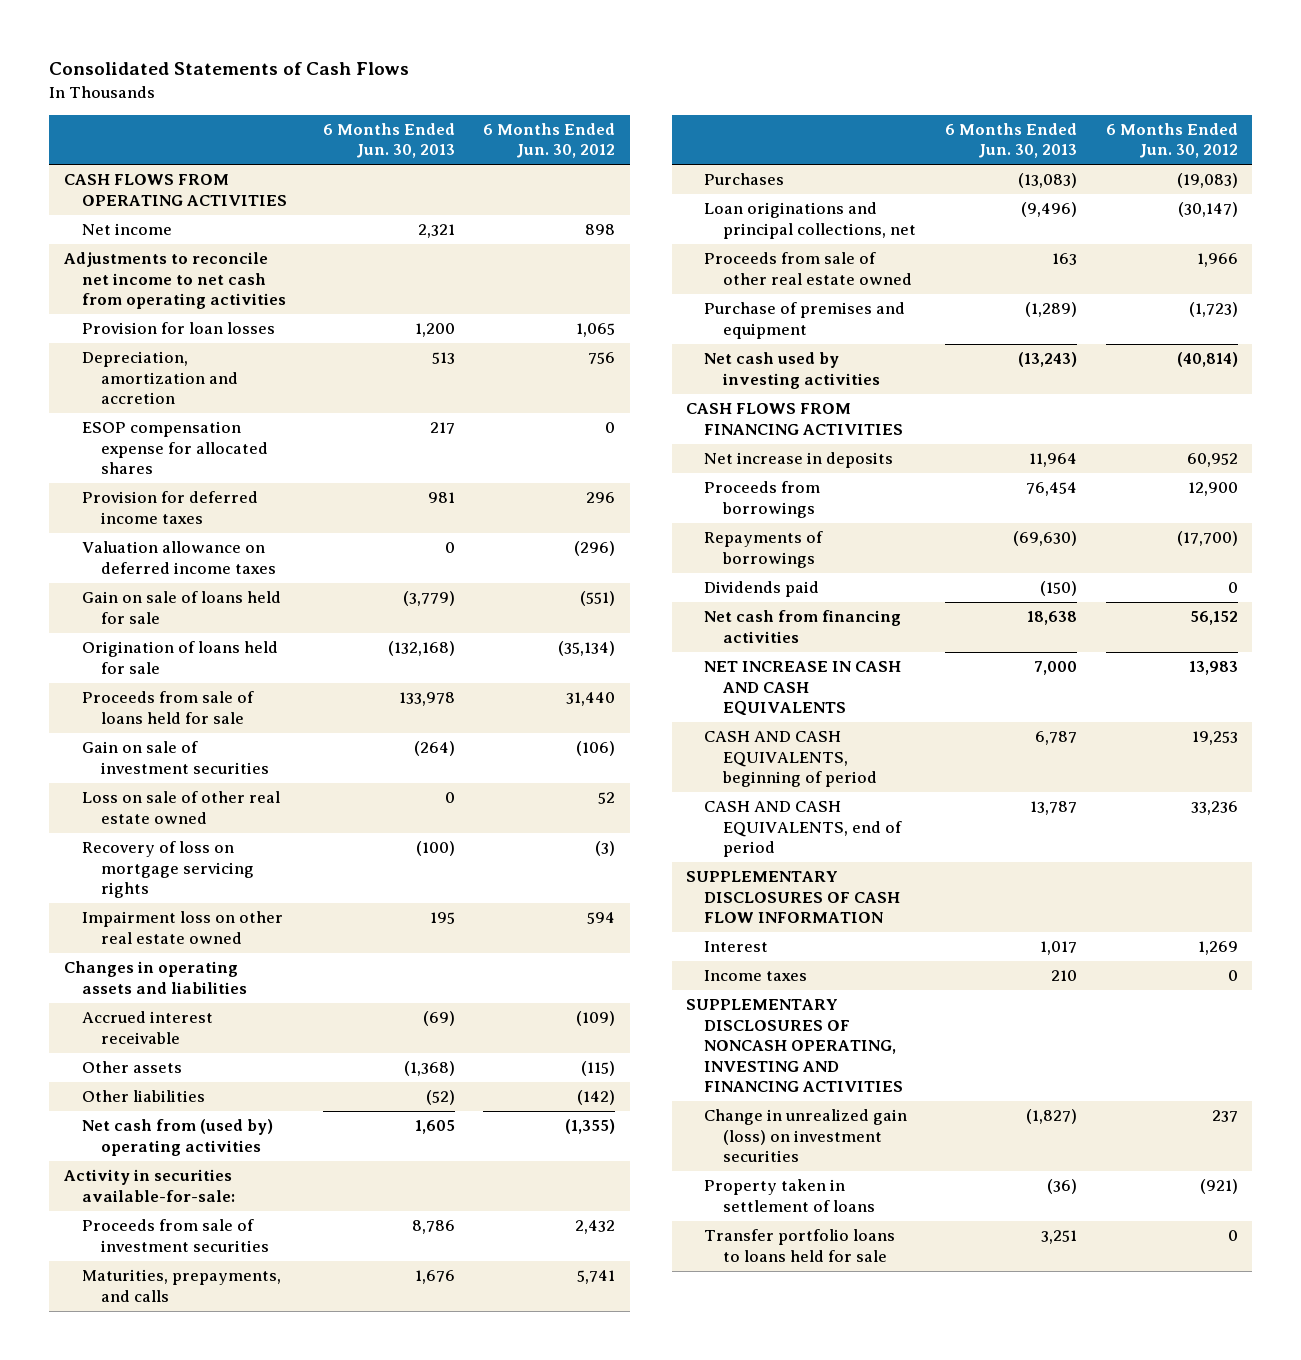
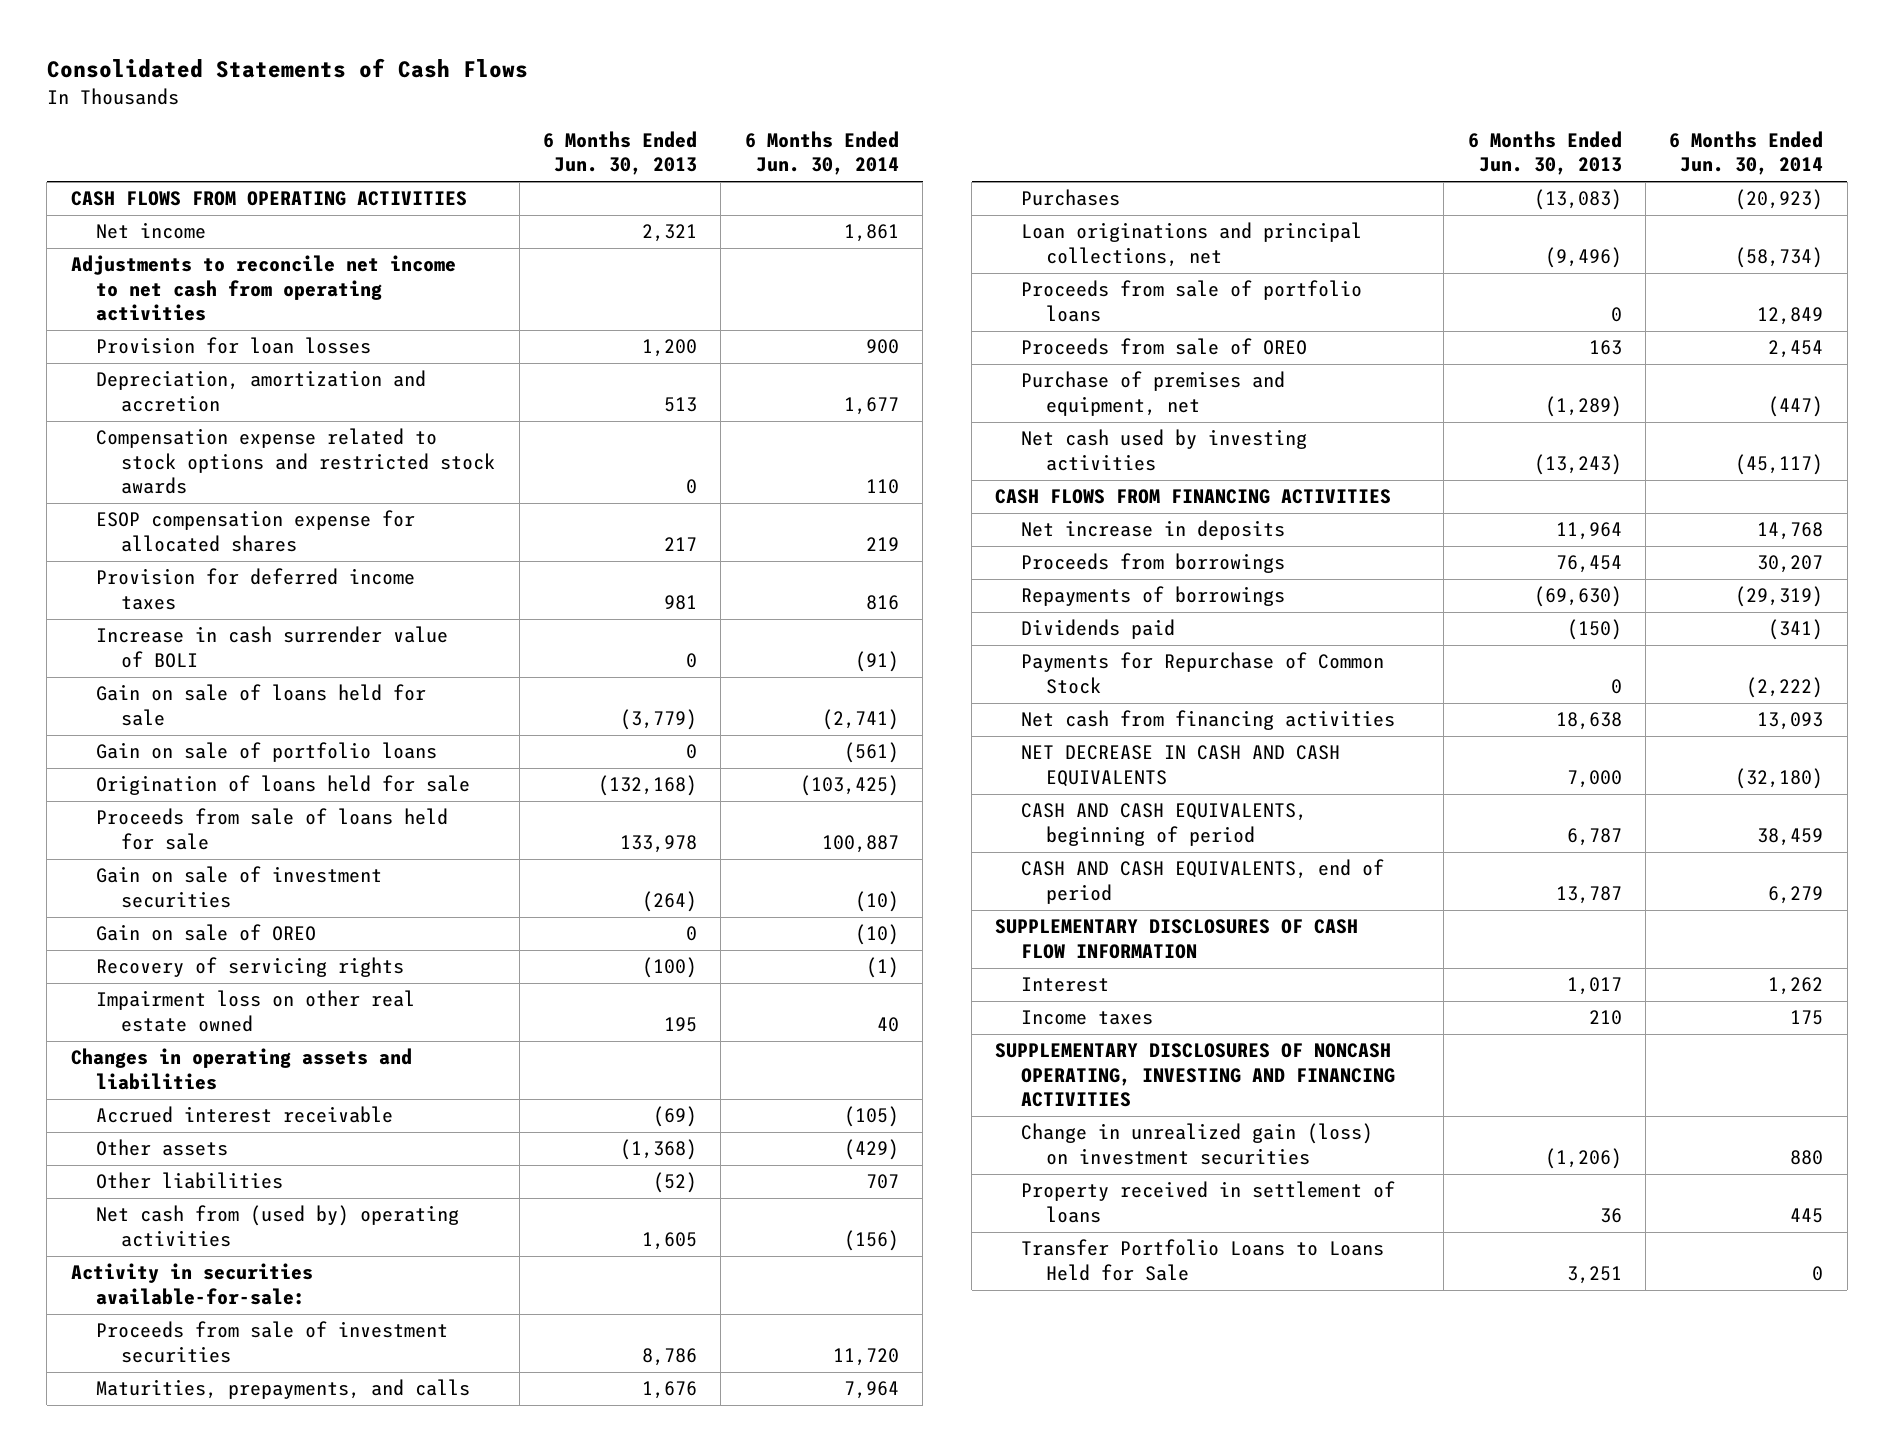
[483,122,616,159] 6 Months Ended Jun. 30, 2012 -> none
none -> [744,130,899,176] 6 Months Ended Jun. 30, 2014
none -> [96,428,496,495] Compensation expense related to stock options and restricted stock awards
[82,541,276,574] Valuation allowance on deferred income taxes -> none
none -> [96,626,449,668] Increase in cash surrender value of BOLI
none -> [96,742,438,763] Gain on sale of portfolio loans
[82,791,281,824] Loss on sale of other real estate owned -> [96,924,317,942] Gain on sale of OREO
[82,841,254,899] Recovery of loss on mortgage servicing rights -> [96,957,405,978] Recovery of servicing rights
none -> [1020,280,1362,322] Proceeds from sale of portfolio loans
[704,252,912,285] Proceeds from sale of other real estate owned -> [1020,338,1307,356] Proceeds from sale of OREO
[704,302,906,339] Purchase of premises and equipment -> [1020,371,1285,416] Purchase of premises and equipment, net
none -> [1020,652,1384,694] Payments for Repurchase of Common Stock
[704,661,902,717] NET INCREASE IN CASH AND CASH EQUIVALENTS -> [1020,745,1340,787] NET DECREASE IN CASH AND CASH EQUIVALENTS
[1025,1109,1077,1125] (1,827) -> [1544,1147,1622,1169] (1,206)
[704,1179,875,1212] Property taken in settlement of loans -> [1020,1181,1395,1223] Property received in settlement of loans
[1046,1179,1077,1195] (36) -> [1599,1207,1622,1223] 36
[704,1229,896,1262] Transfer portfolio loans to loans held for sale -> [1020,1239,1384,1281] Transfer Portfolio Loans to Loans Held for Sale

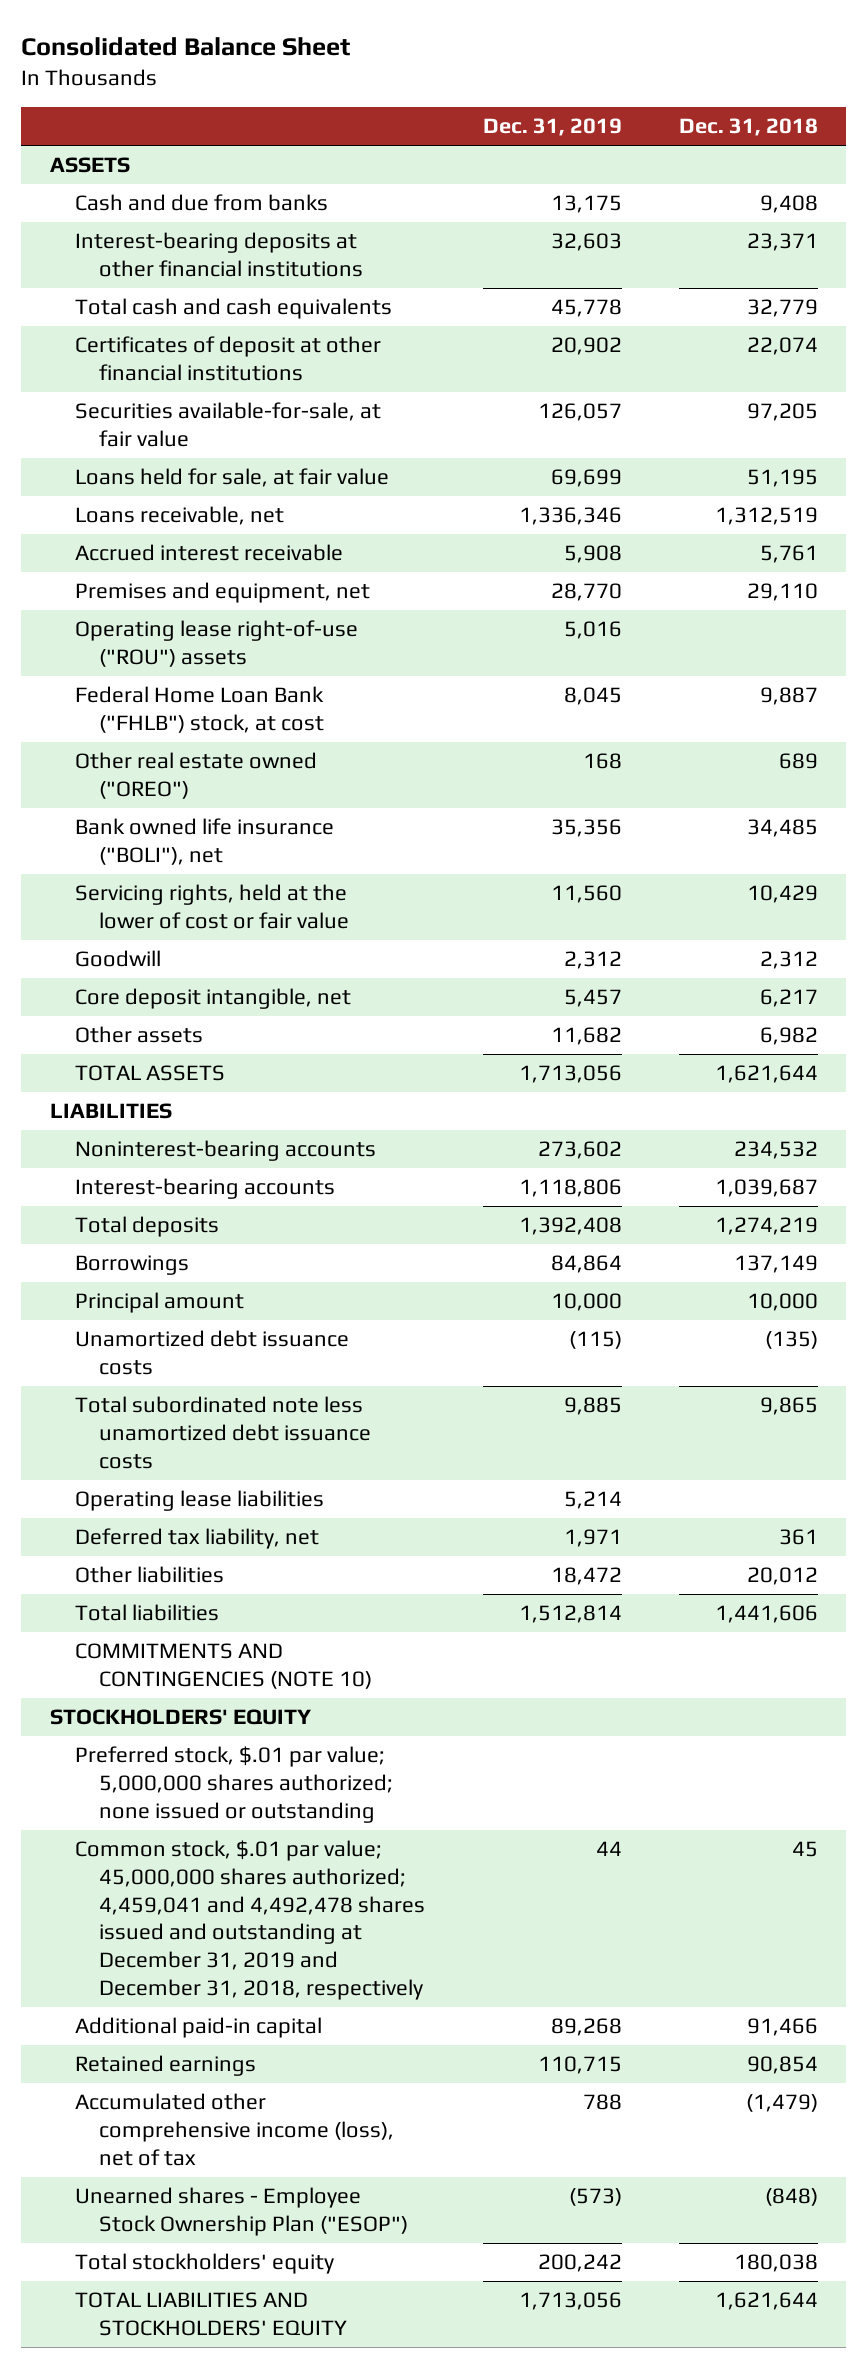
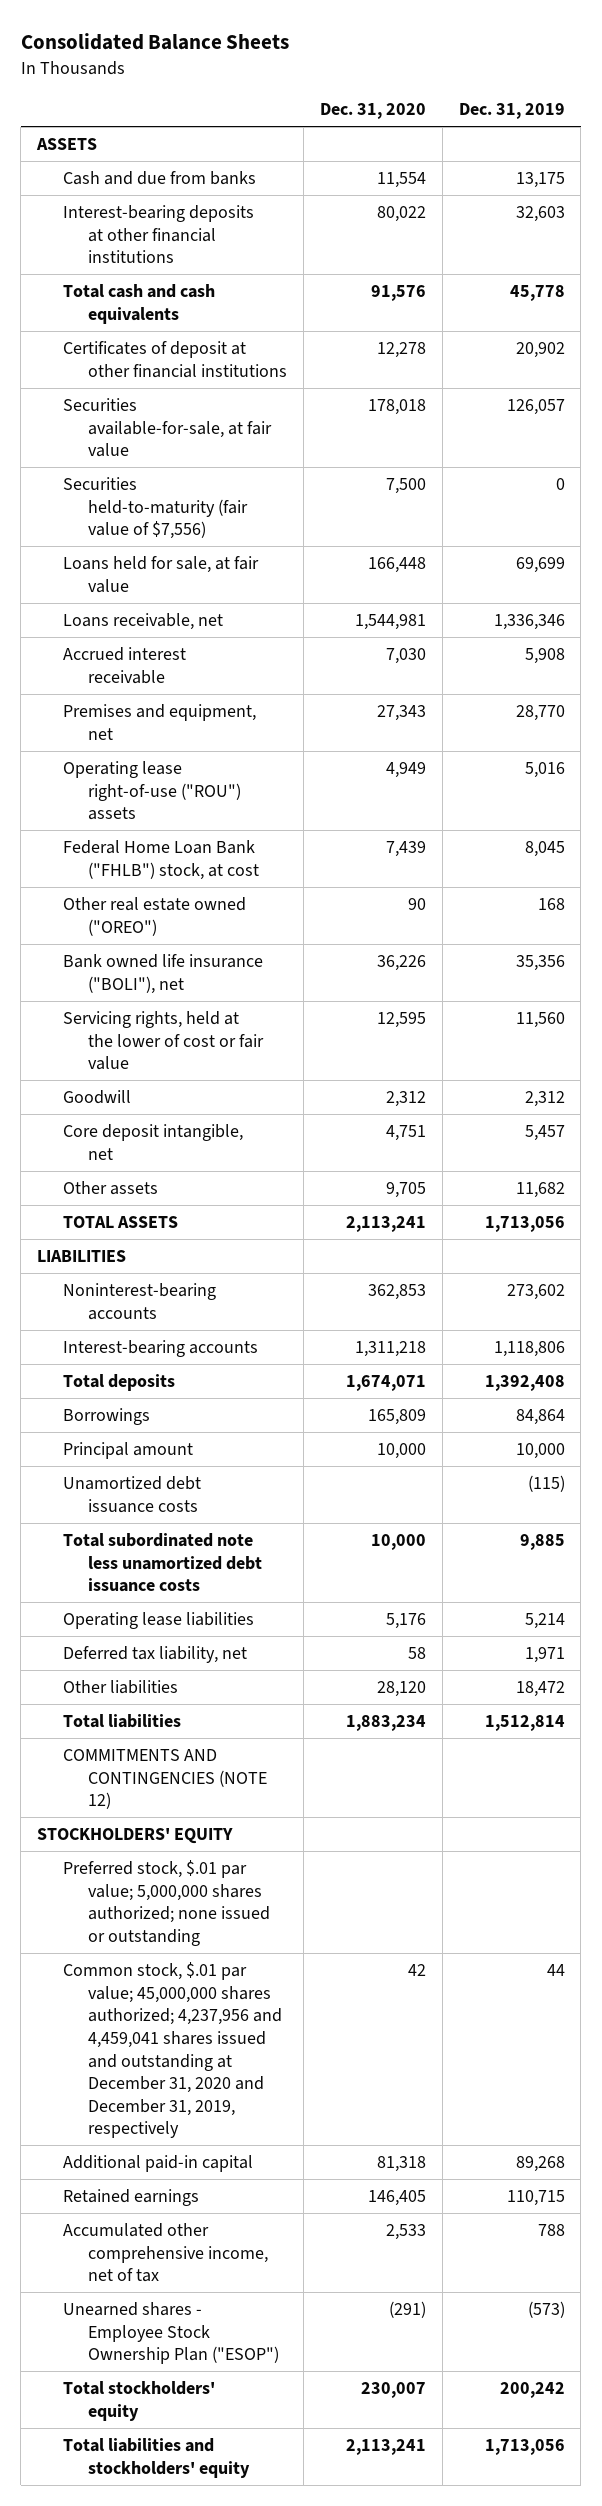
[21,37,351,57] Consolidated Balance Sheet -> [20,33,289,51] Consolidated Balance Sheets
[678,118,818,137] Dec. 31, 2018 -> none
none -> [319,103,426,120] Dec. 31, 2020
none -> [62,477,249,540] Securities held-to-maturity (fair value of $7,556)
[74,1643,373,1690] COMMITMENTS AND CONTINGENCIES (NOTE 10) -> [62,1749,268,1810] COMMITMENTS AND CONTINGENCIES (NOTE 12)
[74,1840,426,2000] Common stock, $.01 par value; 45,000,000 shares authorized; 4,459,041 and 4,492,478 shares issued and outstanding at December 31, 2019 and December 31, 2018, respectively -> [62,1962,283,2139] Common stock, $.01 par value; 45,000,000 shares authorized; 4,237,956 and 4,459,041 shares issued and outstanding at December 31, 2020 and December 31, 2019, respectively
[74,2093,395,2166] Accumulated other comprehensive income (loss), net of tax -> [62,2223,269,2283] Accumulated other comprehensive income, net of tax
[74,2292,348,2337] TOTAL LIABILITIES AND STOCKHOLDERS' EQUITY -> [62,2438,251,2478] Total liabilities and stockholders' equity

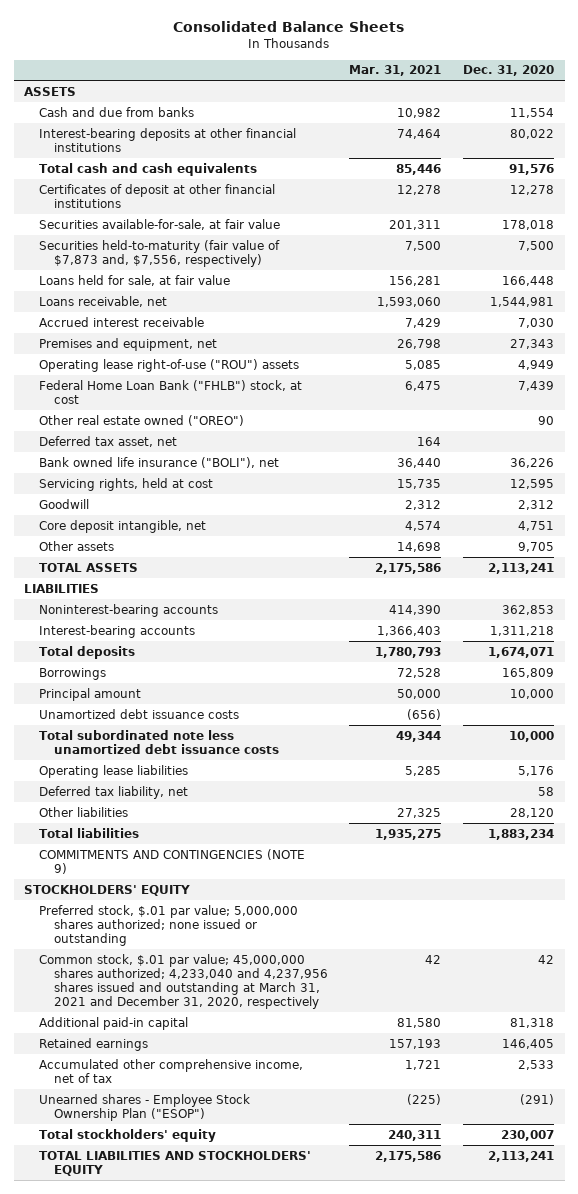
[458,103,565,120] Dec. 31, 2019 -> none
none -> [349,65,442,77] Mar. 31, 2021
[62,477,249,540] Securities held-to-maturity (fair value of $7,556) -> [38,239,280,267] Securities held-to-maturity (fair value of $7,873 and, $7,556, respectively)
none -> [38,435,177,447] Deferred tax asset, net
[62,1011,265,1071] Servicing rights, held at the lower of cost or fair value -> [38,477,213,491] Servicing rights, held at cost
[62,1749,268,1810] COMMITMENTS AND CONTINGENCIES (NOTE 12) -> [38,848,305,874] COMMITMENTS AND CONTINGENCIES (NOTE 9)
[62,1962,283,2139] Common stock, $.01 par value; 45,000,000 shares authorized; 4,237,956 and 4,459,041 shares issued and outstanding at December 31, 2020 and December 31, 2019, respectively -> [38,953,328,1010] Common stock, $.01 par value; 45,000,000 shares authorized; 4,233,040 and 4,237,956 shares issued and outstanding at March 31, 2021 and December 31, 2020, respectively
[62,2438,251,2478] Total liabilities and stockholders' equity -> [38,1150,311,1176] TOTAL LIABILITIES AND STOCKHOLDERS' EQUITY

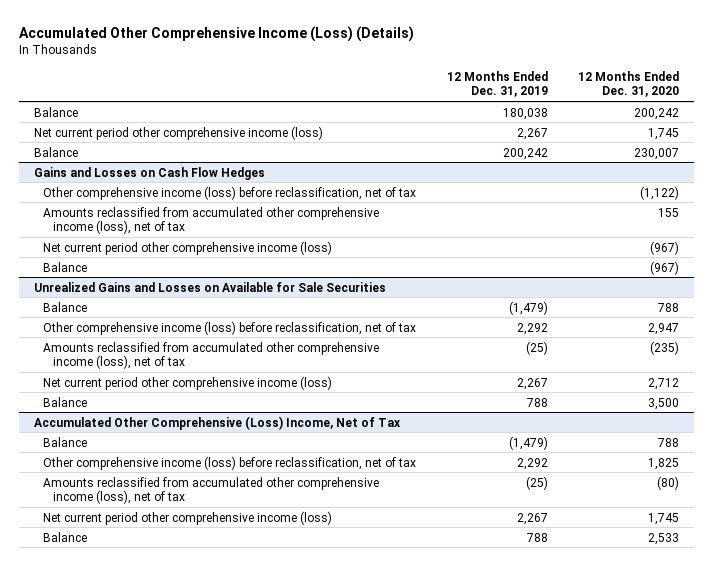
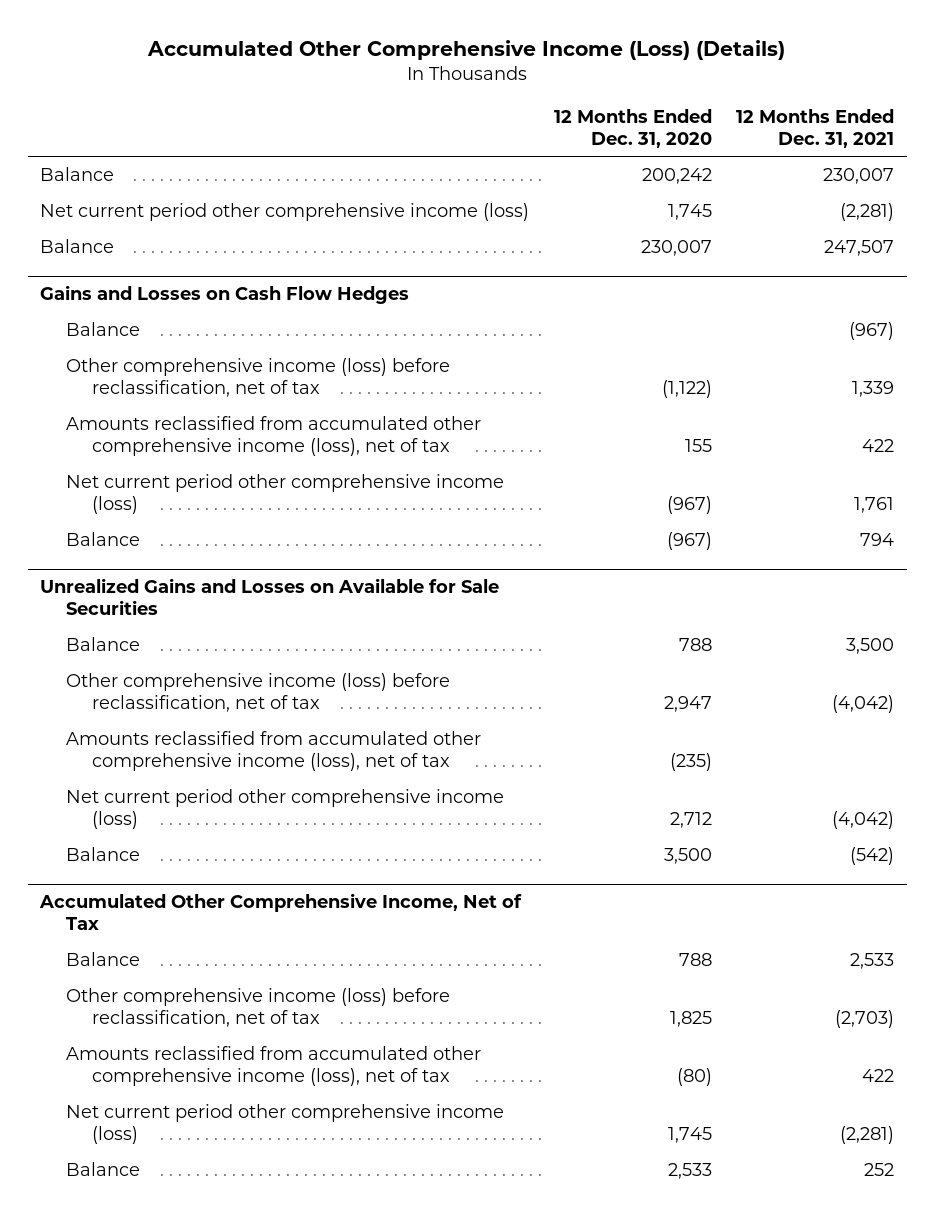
[446,71,548,98] 12 Months Ended Dec. 31, 2019 -> none
none -> [736,108,895,148] 12 Months Ended Dec. 31, 2021
none -> [66,322,141,337] Balance
[33,415,401,430] Accumulated Other Comprehensive (Loss) Income, Net of Tax -> [39,893,523,931] Accumulated Other Comprehensive Income, Net of Tax

